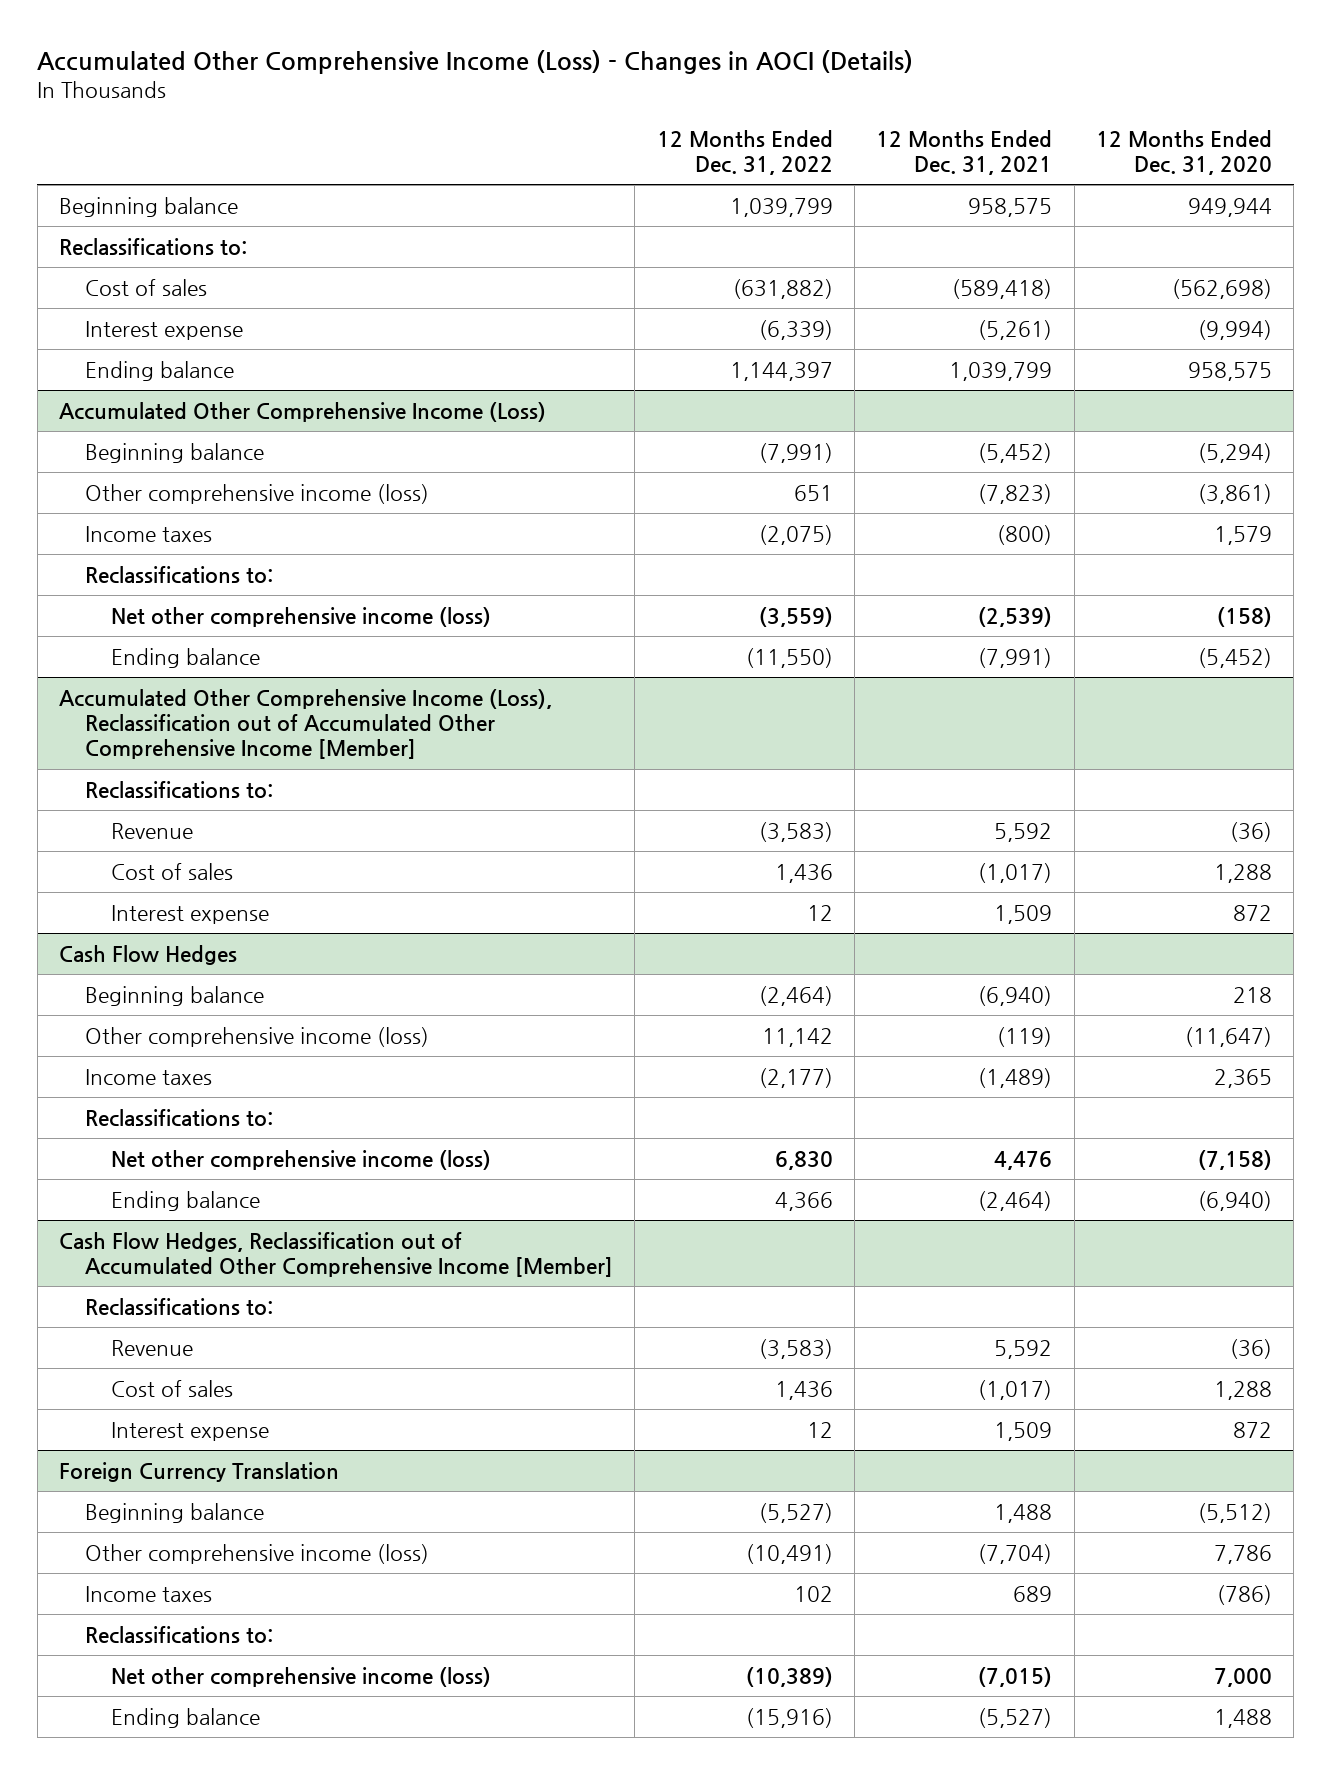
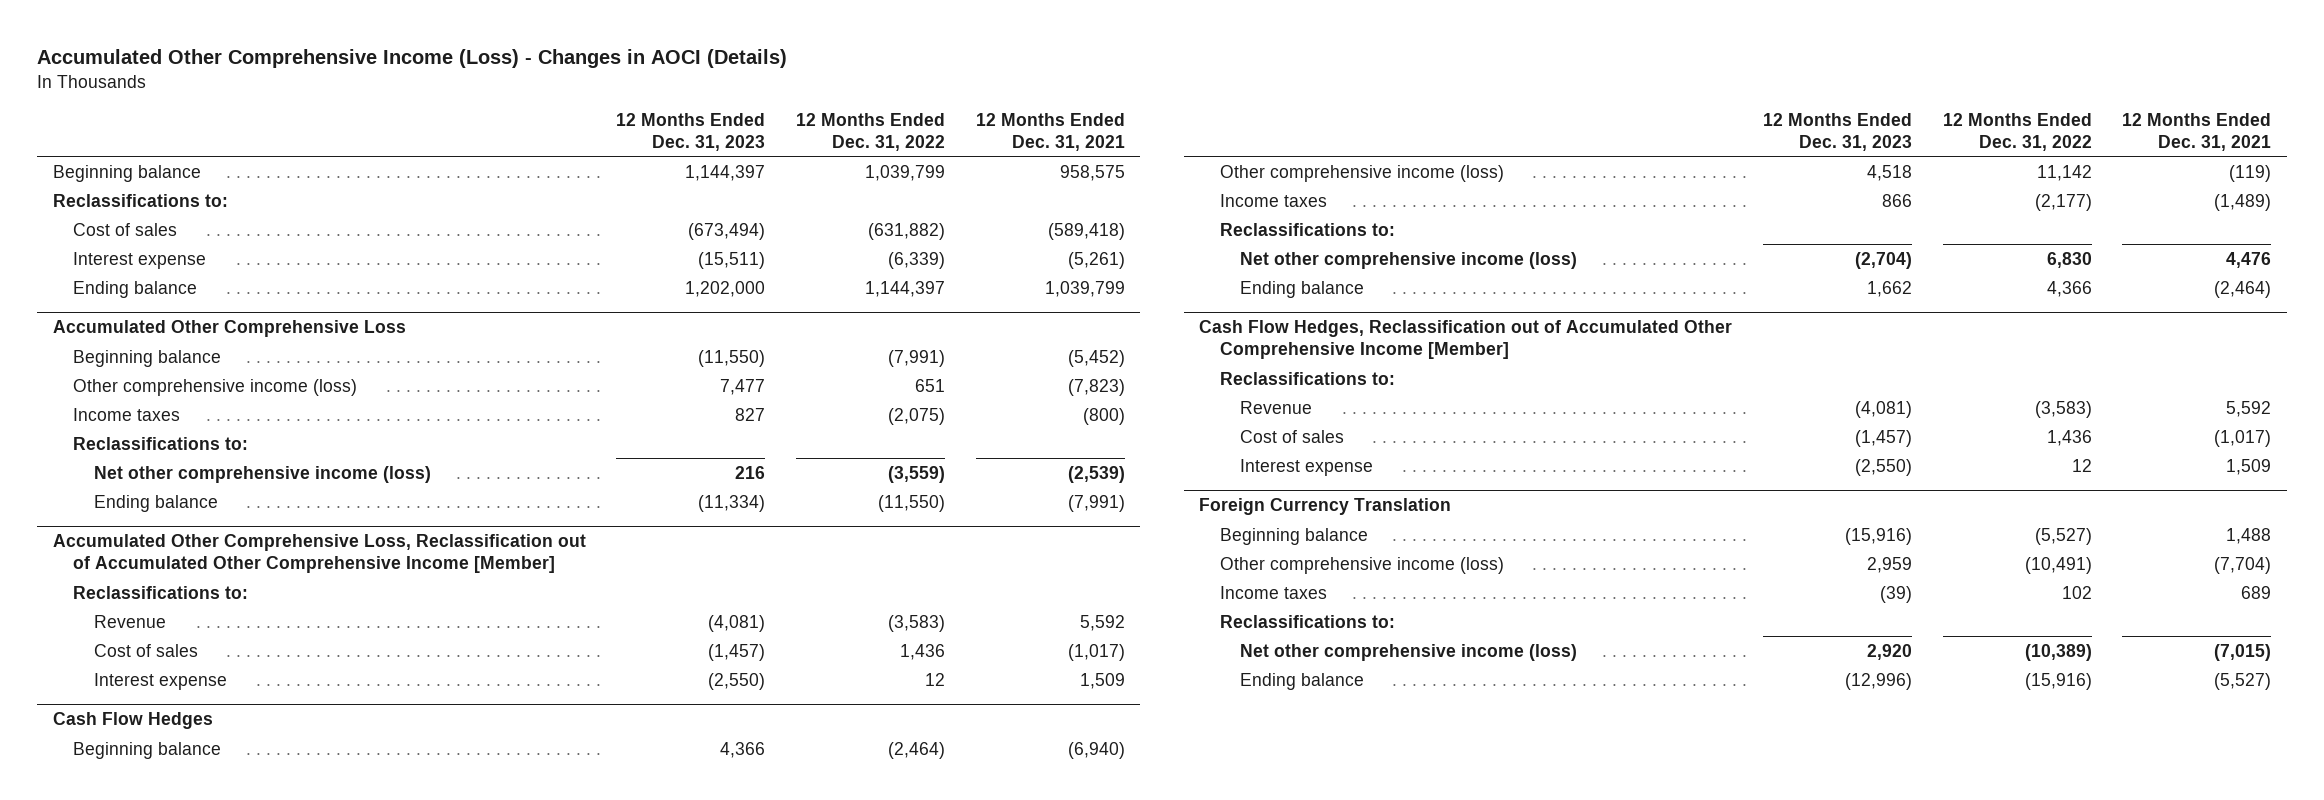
[1096,129,1273,176] 12 Months Ended Dec. 31, 2020 -> none
none -> [616,112,766,151] 12 Months Ended Dec. 31, 2023
[59,401,547,422] Accumulated Other Comprehensive Income (Loss) -> [52,320,406,338] Accumulated Other Comprehensive Loss
[59,688,553,760] Accumulated Other Comprehensive Income (Loss), Reclassification out of Accumulated Other Comprehensive Income [Member] -> [52,534,586,574] Accumulated Other Comprehensive Loss, Reclassification out of Accumulated Other Comprehensive Income [Member]

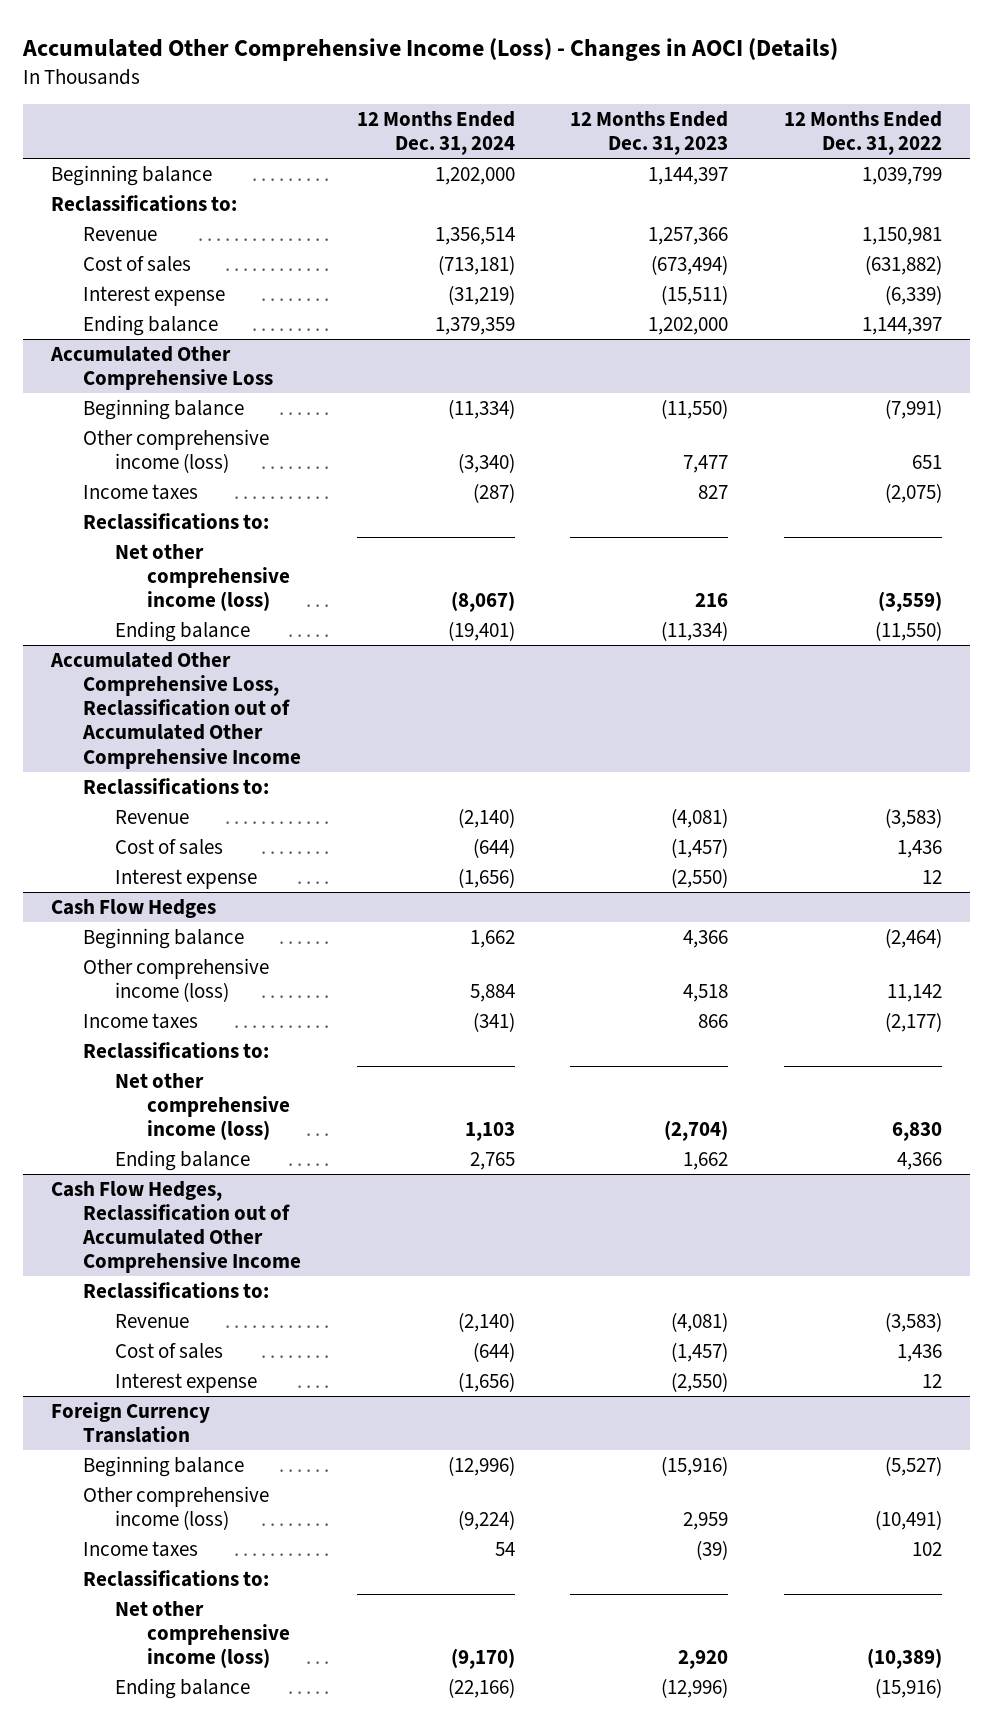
[975,112,1125,151] 12 Months Ended Dec. 31, 2021 -> none
none -> [356,111,515,156] 12 Months Ended Dec. 31, 2024
none -> [83,226,158,241] Revenue
[52,534,586,574] Accumulated Other Comprehensive Loss, Reclassification out of Accumulated Other Comprehensive Income [Member] -> [50,651,302,769] Accumulated Other Comprehensive Loss, Reclassification out of Accumulated Other Comprehensive Income
[1199,320,1733,360] Cash Flow Hedges, Reclassification out of Accumulated Other Comprehensive Income [Member] -> [51,1180,302,1274] Cash Flow Hedges, Reclassification out of Accumulated Other Comprehensive Income

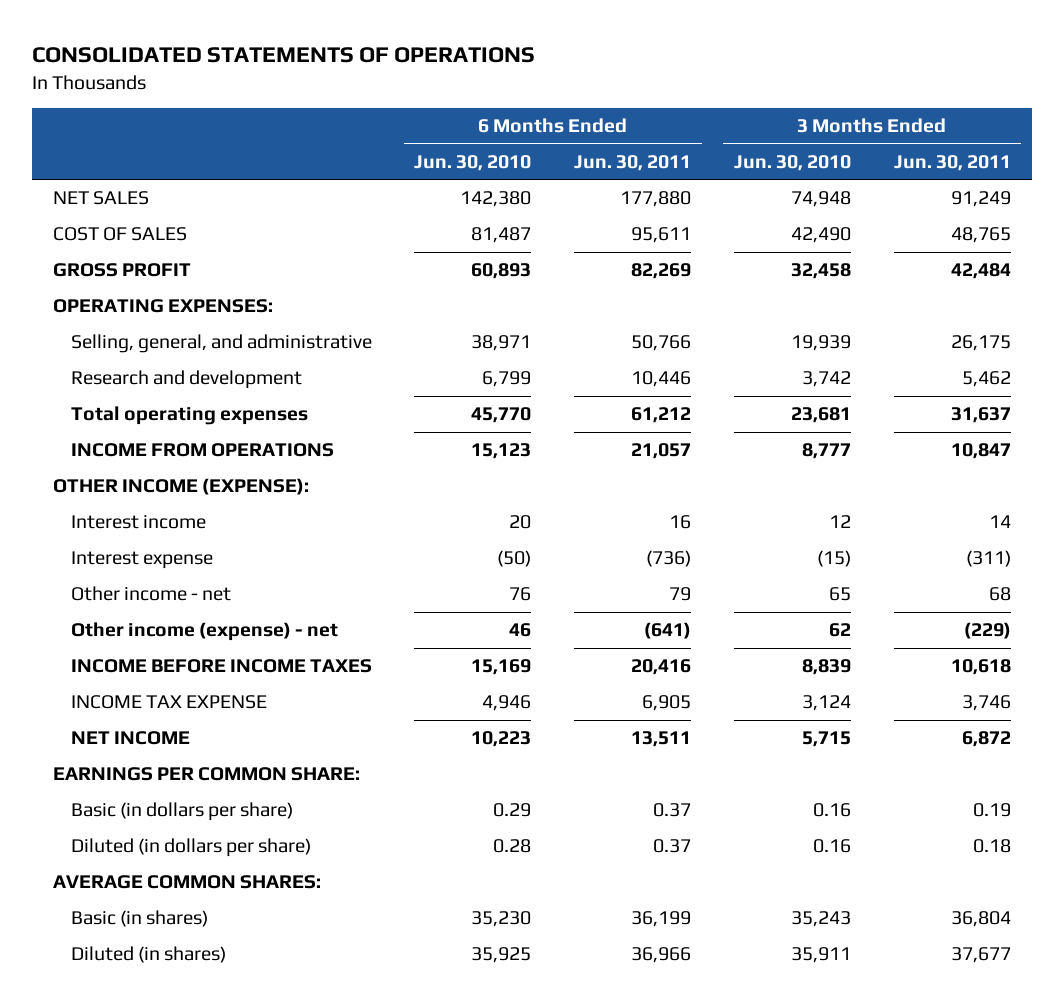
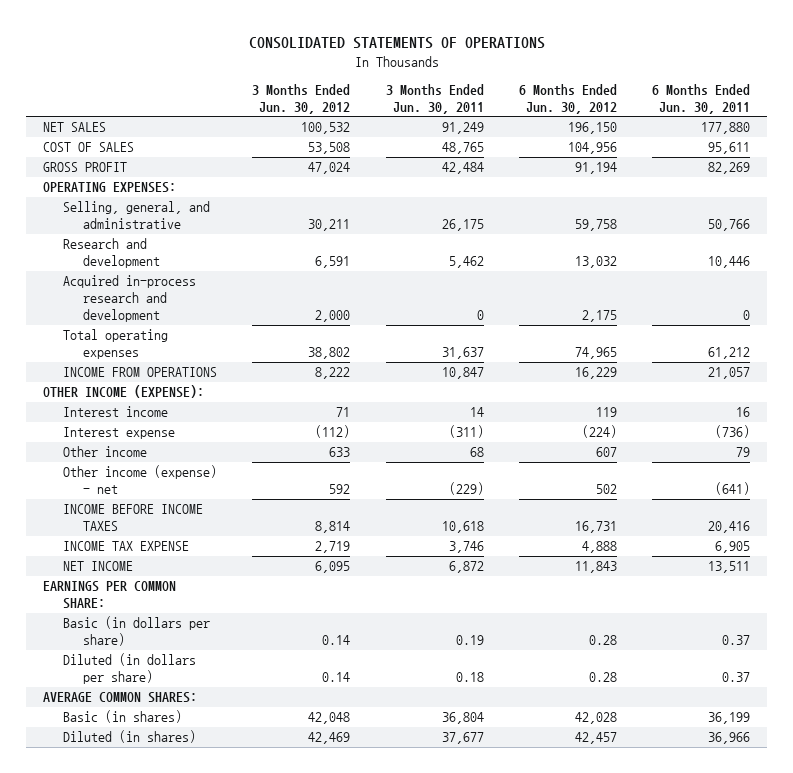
[414,154,532,171] Jun. 30, 2010 -> none
[733,154,851,171] Jun. 30, 2010 -> none
none -> [252,83,351,114] 3 Months Ended Jun. 30, 2012
none -> [518,83,617,114] 6 Months Ended Jun. 30, 2012
none -> [63,275,197,323] Acquired in-process research and development
[70,586,231,602] Other income - net -> [63,446,148,458] Other income

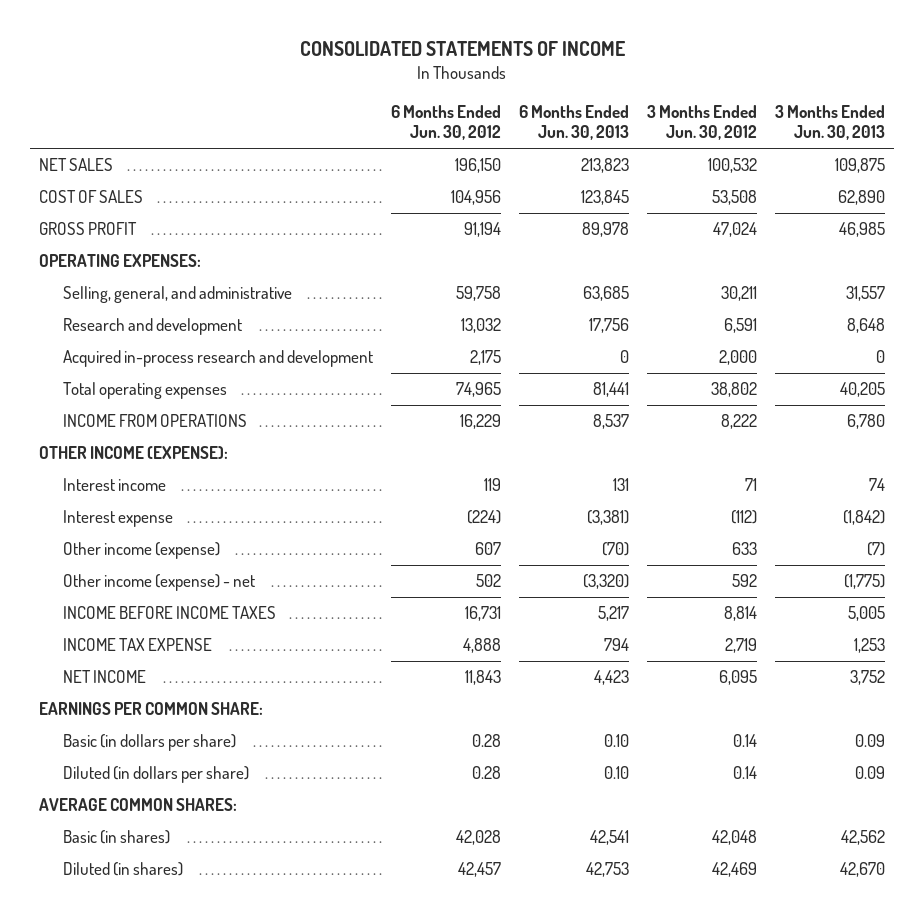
[248,37,545,50] CONSOLIDATED STATEMENTS OF OPERATIONS -> [299,40,626,56] CONSOLIDATED STATEMENTS OF INCOME
[385,83,484,114] 3 Months Ended Jun. 30, 2011 -> none
[651,83,750,114] 6 Months Ended Jun. 30, 2011 -> none
none -> [518,104,629,141] 6 Months Ended Jun. 30, 2013
none -> [774,104,885,141] 3 Months Ended Jun. 30, 2013
[63,446,148,458] Other income -> [63,542,221,560] Other income (expense)

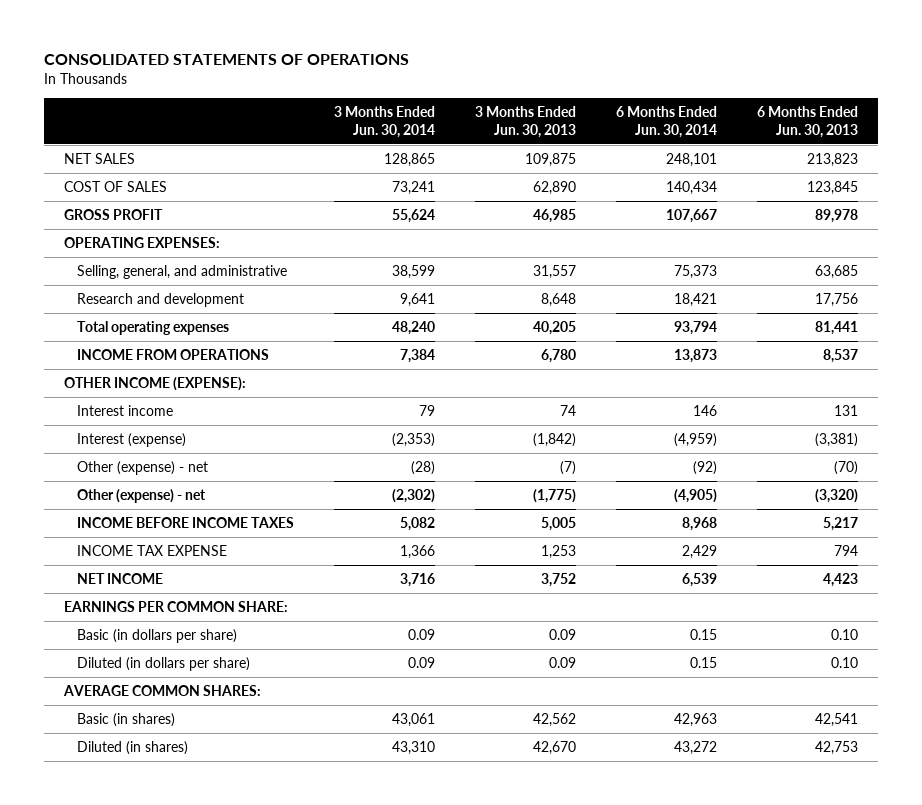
[299,40,626,56] CONSOLIDATED STATEMENTS OF INCOME -> [43,54,409,66] CONSOLIDATED STATEMENTS OF OPERATIONS
[390,104,501,141] 6 Months Ended Jun. 30, 2012 -> none
[646,104,757,141] 3 Months Ended Jun. 30, 2012 -> none
none -> [333,105,435,138] 3 Months Ended Jun. 30, 2014
none -> [615,105,717,138] 6 Months Ended Jun. 30, 2014
[63,350,374,368] Acquired in-process research and development -> none
[63,510,174,528] Interest expense -> [76,432,186,447] Interest (expense)
[63,542,221,560] Other income (expense) -> [76,460,208,475] Other (expense) - net
[63,574,256,592] Other income (expense) - net -> [76,488,206,503] Other (expense) - net

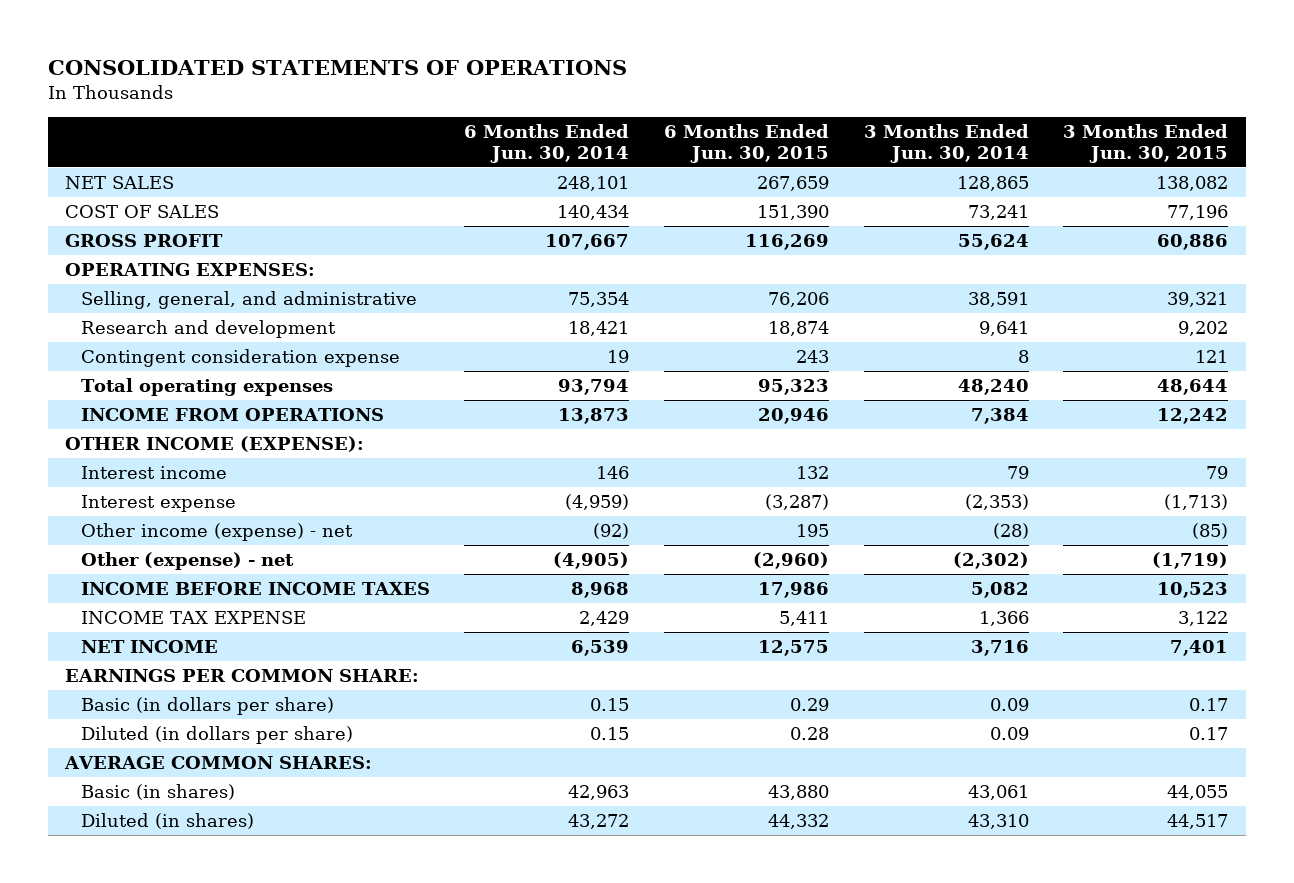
[474,105,576,138] 3 Months Ended Jun. 30, 2013 -> none
[757,105,859,138] 6 Months Ended Jun. 30, 2013 -> none
none -> [664,123,830,163] 6 Months Ended Jun. 30, 2015
none -> [1063,123,1229,163] 3 Months Ended Jun. 30, 2015
[391,264,435,279] 38,599 -> [967,291,1029,307] 38,591
[673,264,717,279] 75,373 -> [568,291,630,307] 75,354
none -> [80,348,400,367] Contingent consideration expense
[76,432,186,447] Interest (expense) -> [80,494,236,512] Interest expense
[76,460,208,475] Other (expense) - net -> [80,522,353,541] Other income (expense) - net

